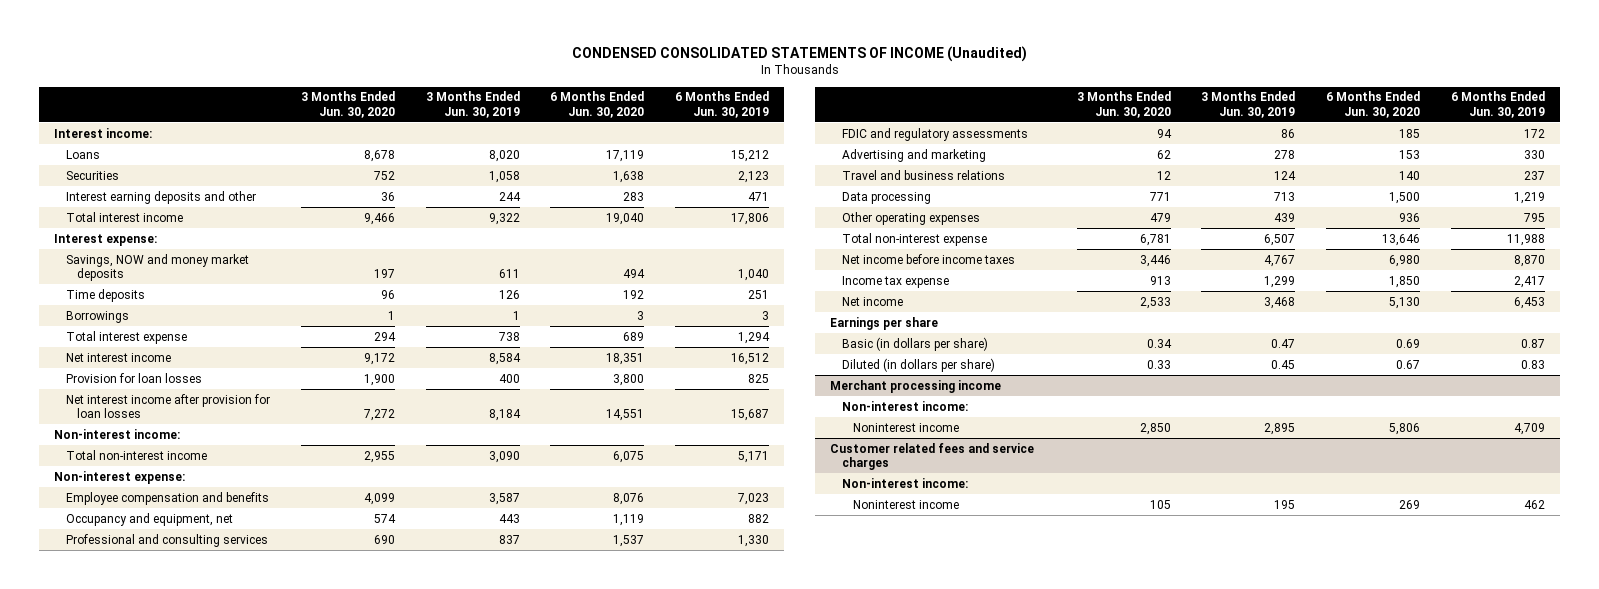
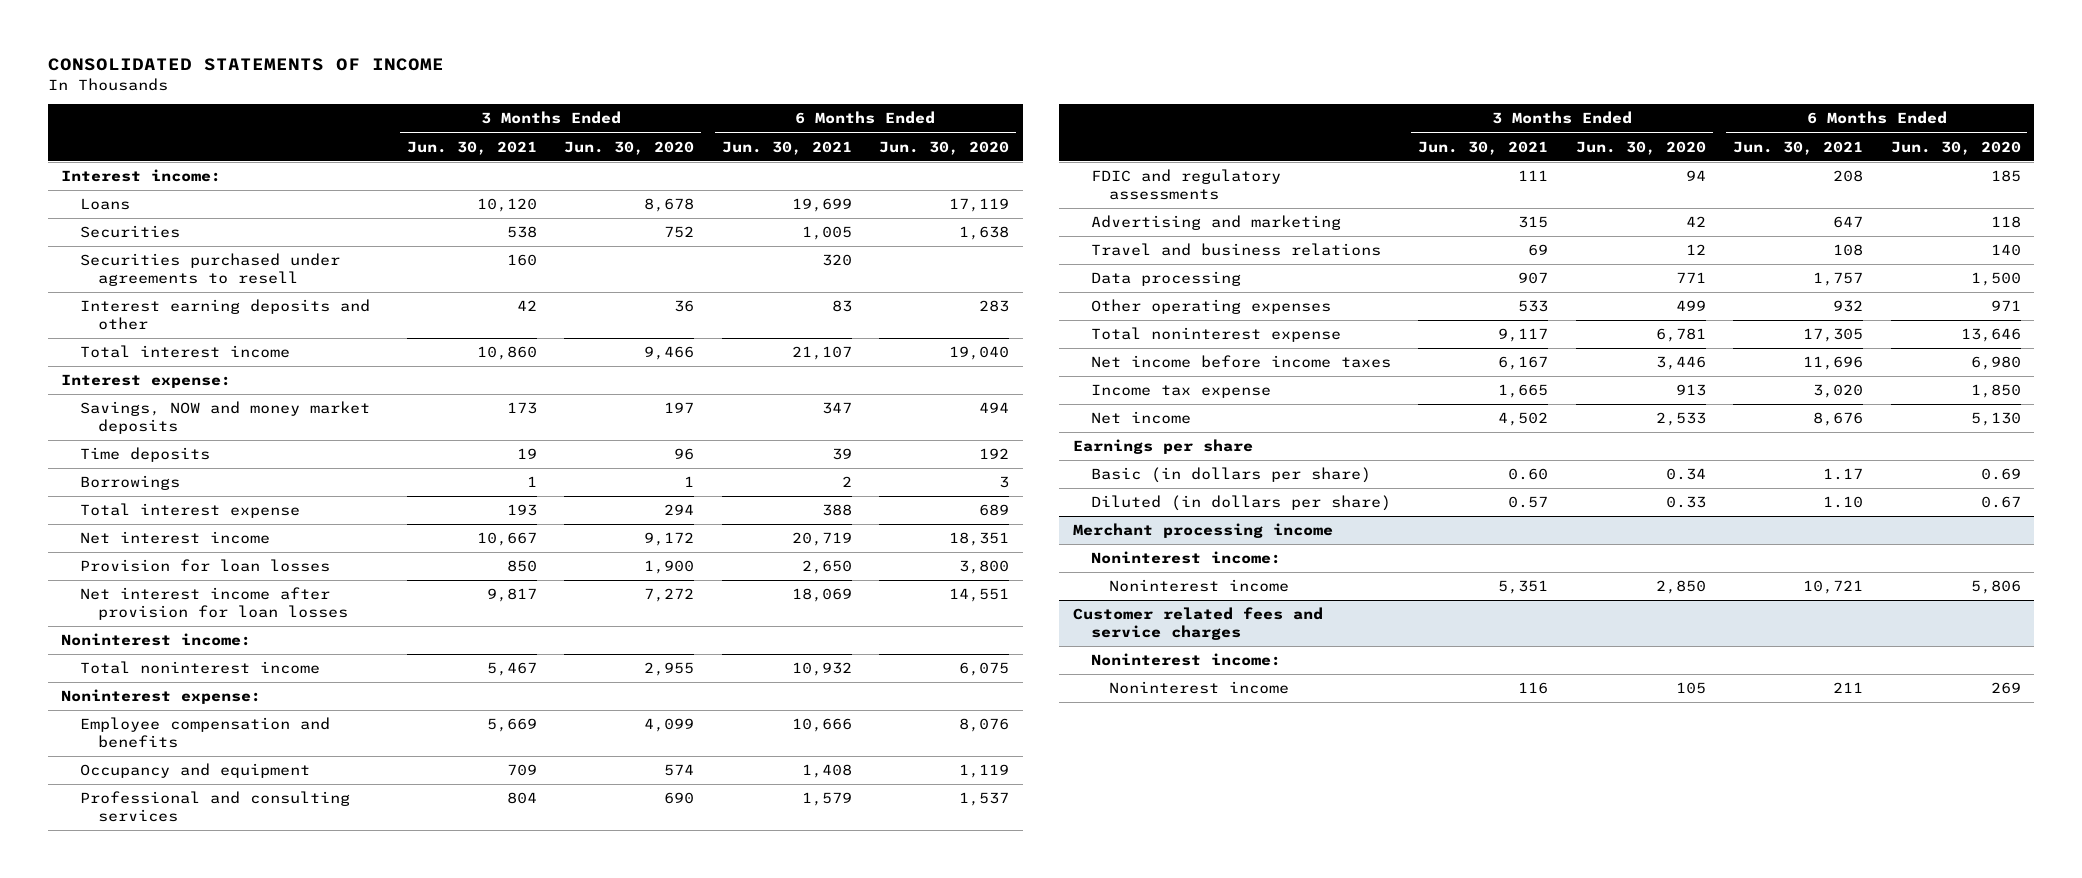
[571,45,1027,62] CONDENSED CONSOLIDATED STATEMENTS OF INCOME (Unaudited) -> [47,58,444,72] CONSOLIDATED STATEMENTS OF INCOME
[425,91,520,118] 3 Months Ended Jun. 30, 2019 -> none
[675,91,770,118] 6 Months Ended Jun. 30, 2019 -> none
none -> [406,140,537,155] Jun. 30, 2021
none -> [721,140,852,155] Jun. 30, 2021
none -> [79,253,340,287] Securities purchased under agreements to resell
[54,428,181,439] Non-interest income: -> [61,633,252,647] Noninterest income:
[65,449,207,460] Total non-interest income -> [79,661,320,675] Total noninterest income
[54,470,186,484] Non-interest expense: -> [61,689,262,705] Noninterest expense:
[65,512,233,526] Occupancy and equipment, net -> [79,763,310,779] Occupancy and equipment
[1156,149,1171,159] 62 -> [1685,216,1706,228] 42
[1399,149,1421,159] 153 -> [1990,216,2021,229] 118
[1149,212,1171,222] 479 -> [1675,300,1706,312] 499
[1399,212,1421,222] 936 -> [1990,300,2021,312] 971
[841,232,987,246] Total non-interest expense -> [1090,327,1341,343] Total noninterest expense
[841,400,968,411] Non-interest income: -> [1090,551,1281,565] Noninterest income:
[841,477,968,488] Non-interest income: -> [1090,653,1281,667] Noninterest income:

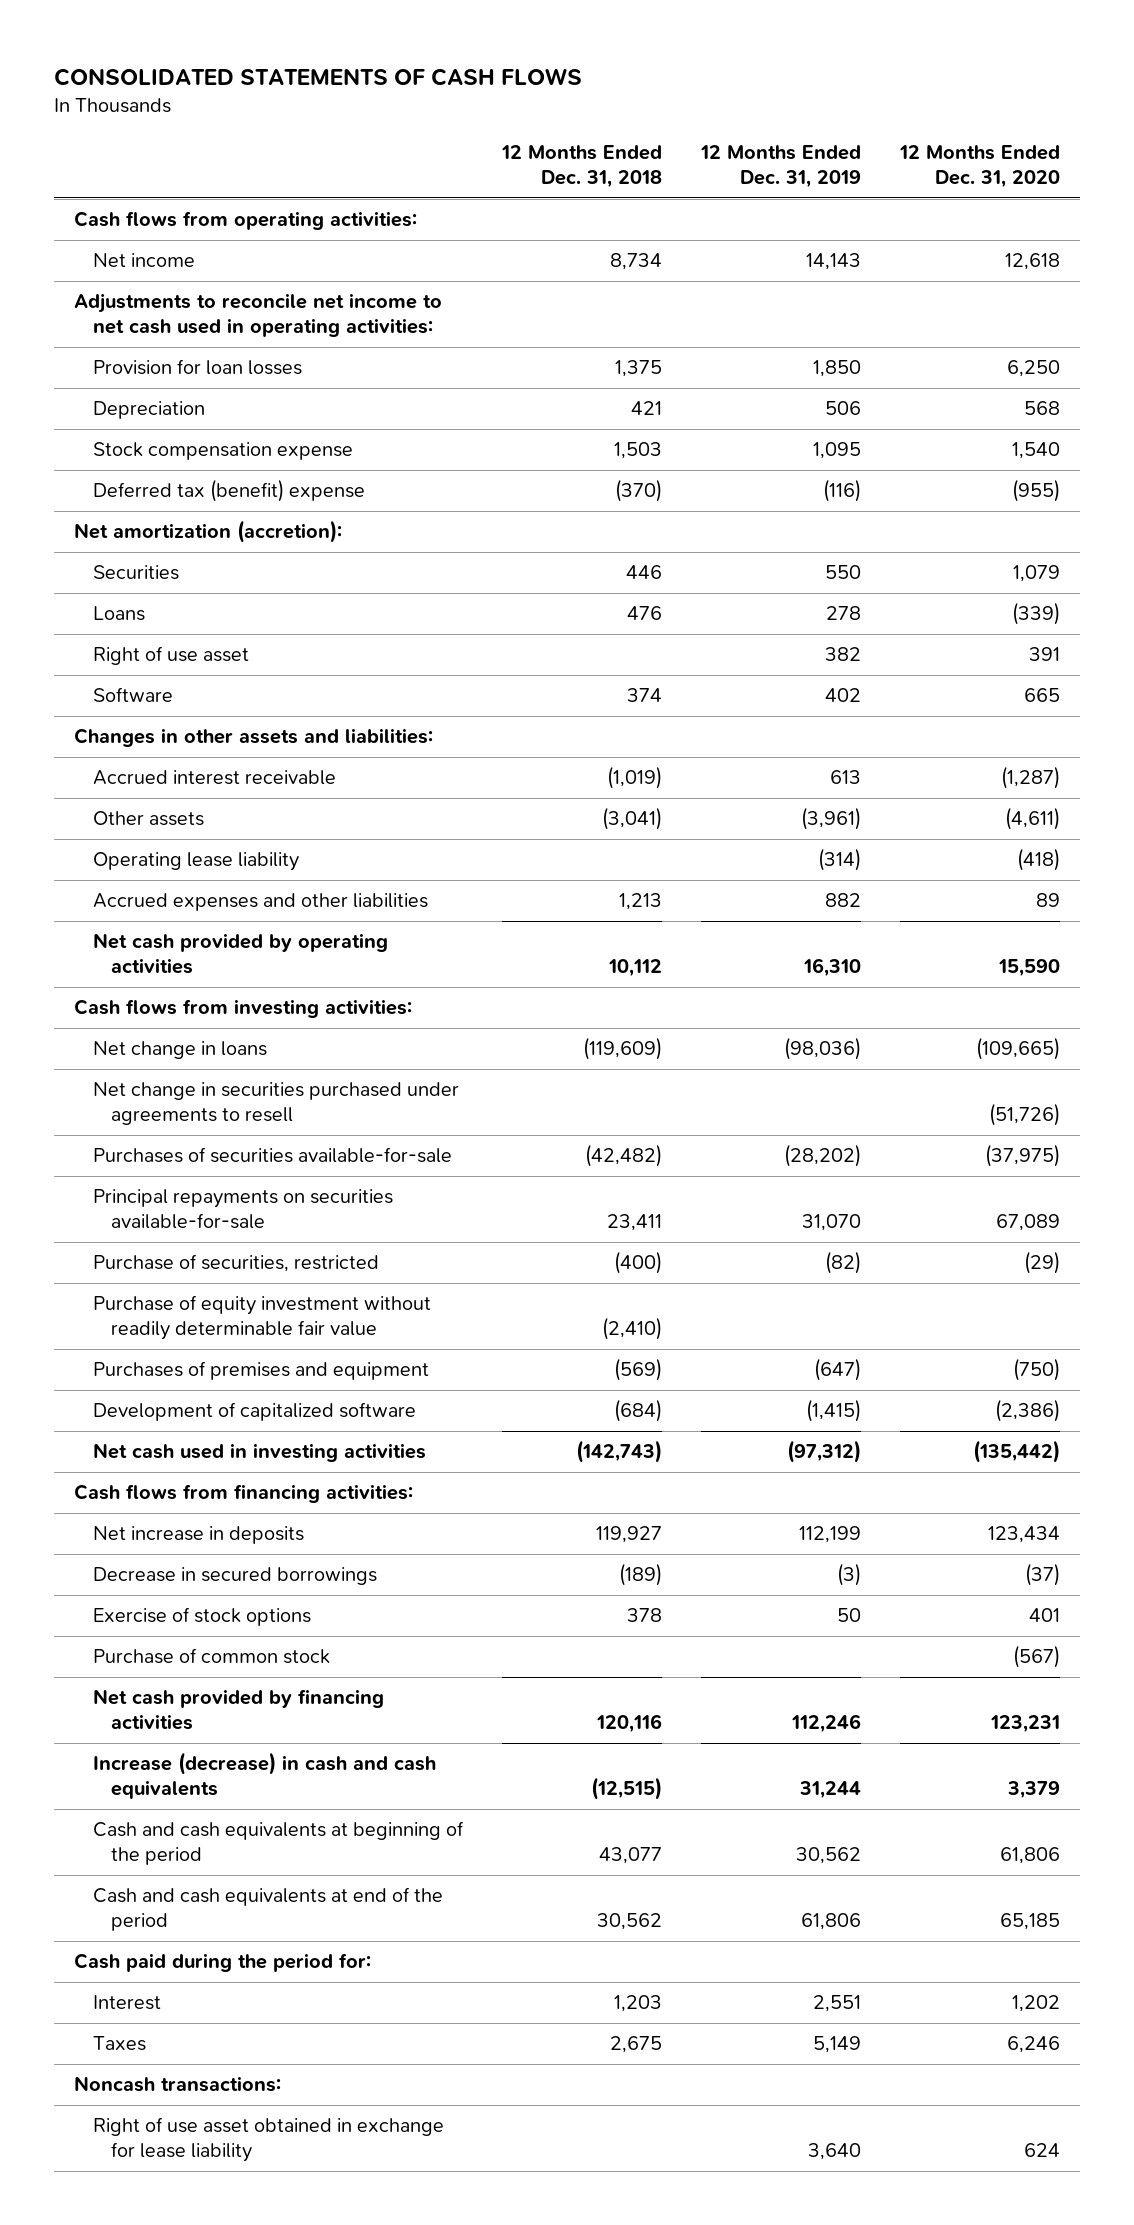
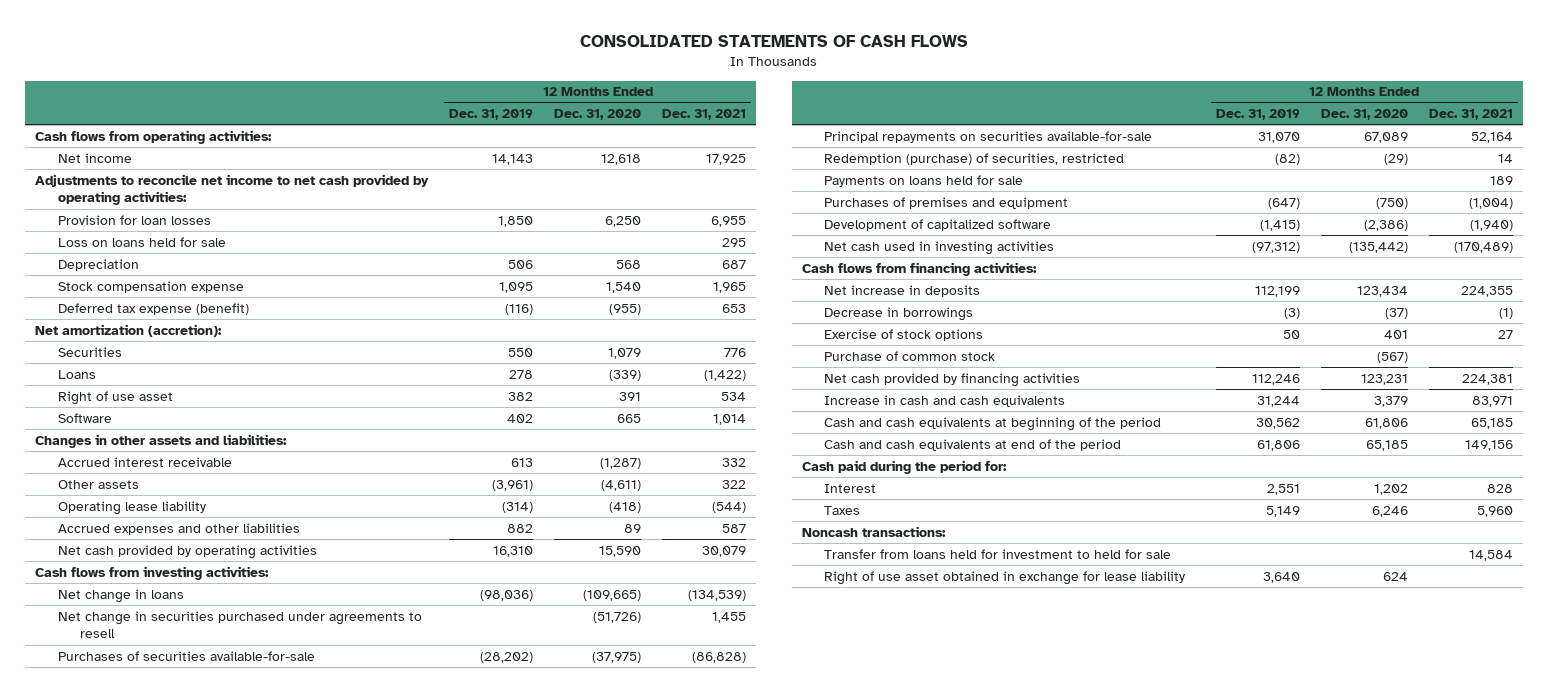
[500,144,662,189] 12 Months Ended Dec. 31, 2018 -> none
none -> [661,109,746,121] Dec. 31, 2021
[73,293,442,338] Adjustments to reconcile net income to net cash used in operating activities: -> [35,173,430,206] Adjustments to reconcile net income to net cash provided by operating activities:
none -> [57,236,226,247] Loss on loans held for sale
[92,479,365,503] Deferred tax (benefit) expense -> [57,302,249,315] Deferred tax expense (benefit)
[92,1295,431,1341] Purchase of equity investment without readily determinable fair value -> none
[92,1254,379,1273] Purchase of securities, restricted -> [824,152,1125,165] Redemption (purchase) of securities, restricted
none -> [824,174,1024,187] Payments on loans held for sale
[92,1567,377,1586] Decrease in secured borrowings -> [824,306,974,321] Decrease in borrowings
[92,1752,436,1800] Increase (decrease) in cash and cash equivalents -> [824,394,1066,407] Increase in cash and cash equivalents
none -> [824,548,1172,559] Transfer from loans held for investment to held for sale

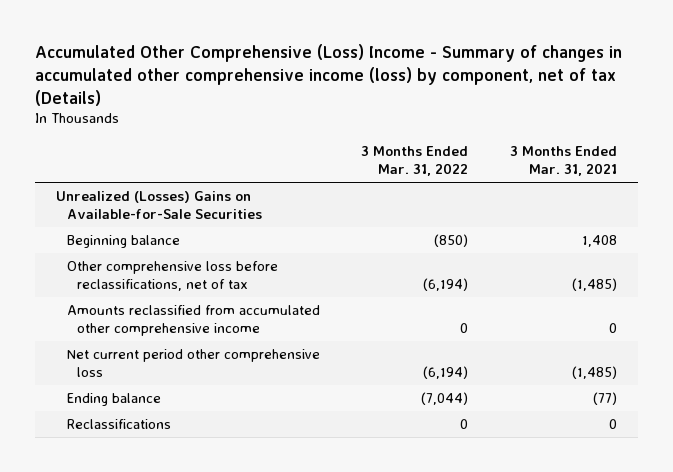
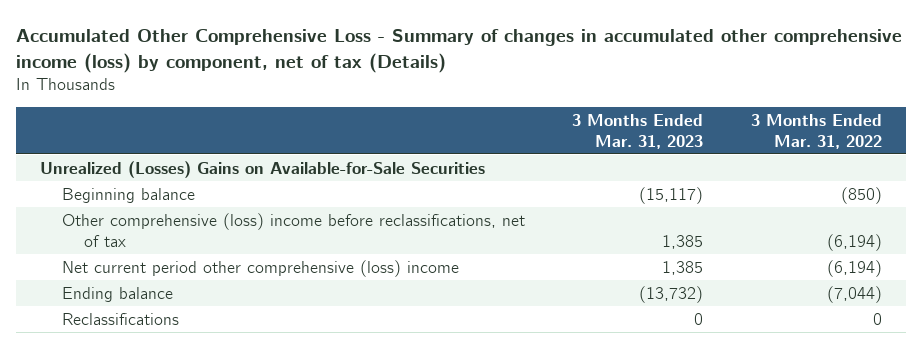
[35,43,623,106] Accumulated Other Comprehensive (Loss) Income - Summary of changes in accumulated other comprehensive income (loss) by component, net of tax (Details) -> [16,29,903,73] Accumulated Other Comprehensive Loss - Summary of changes in accumulated other comprehensive income (loss) by component, net of tax (Details)
[509,146,617,177] 3 Months Ended Mar. 31, 2021 -> none
none -> [572,113,704,149] 3 Months Ended Mar. 31, 2023
[66,305,320,337] Amounts reclassified from accumulated other comprehensive income -> none
[66,261,278,292] Other comprehensive loss before reclassifications, net of tax -> [61,212,525,247] Other comprehensive (loss) income before reclassifications, net of tax
[66,349,320,378] Net current period other comprehensive loss -> [61,259,459,277] Net current period other comprehensive (loss) income

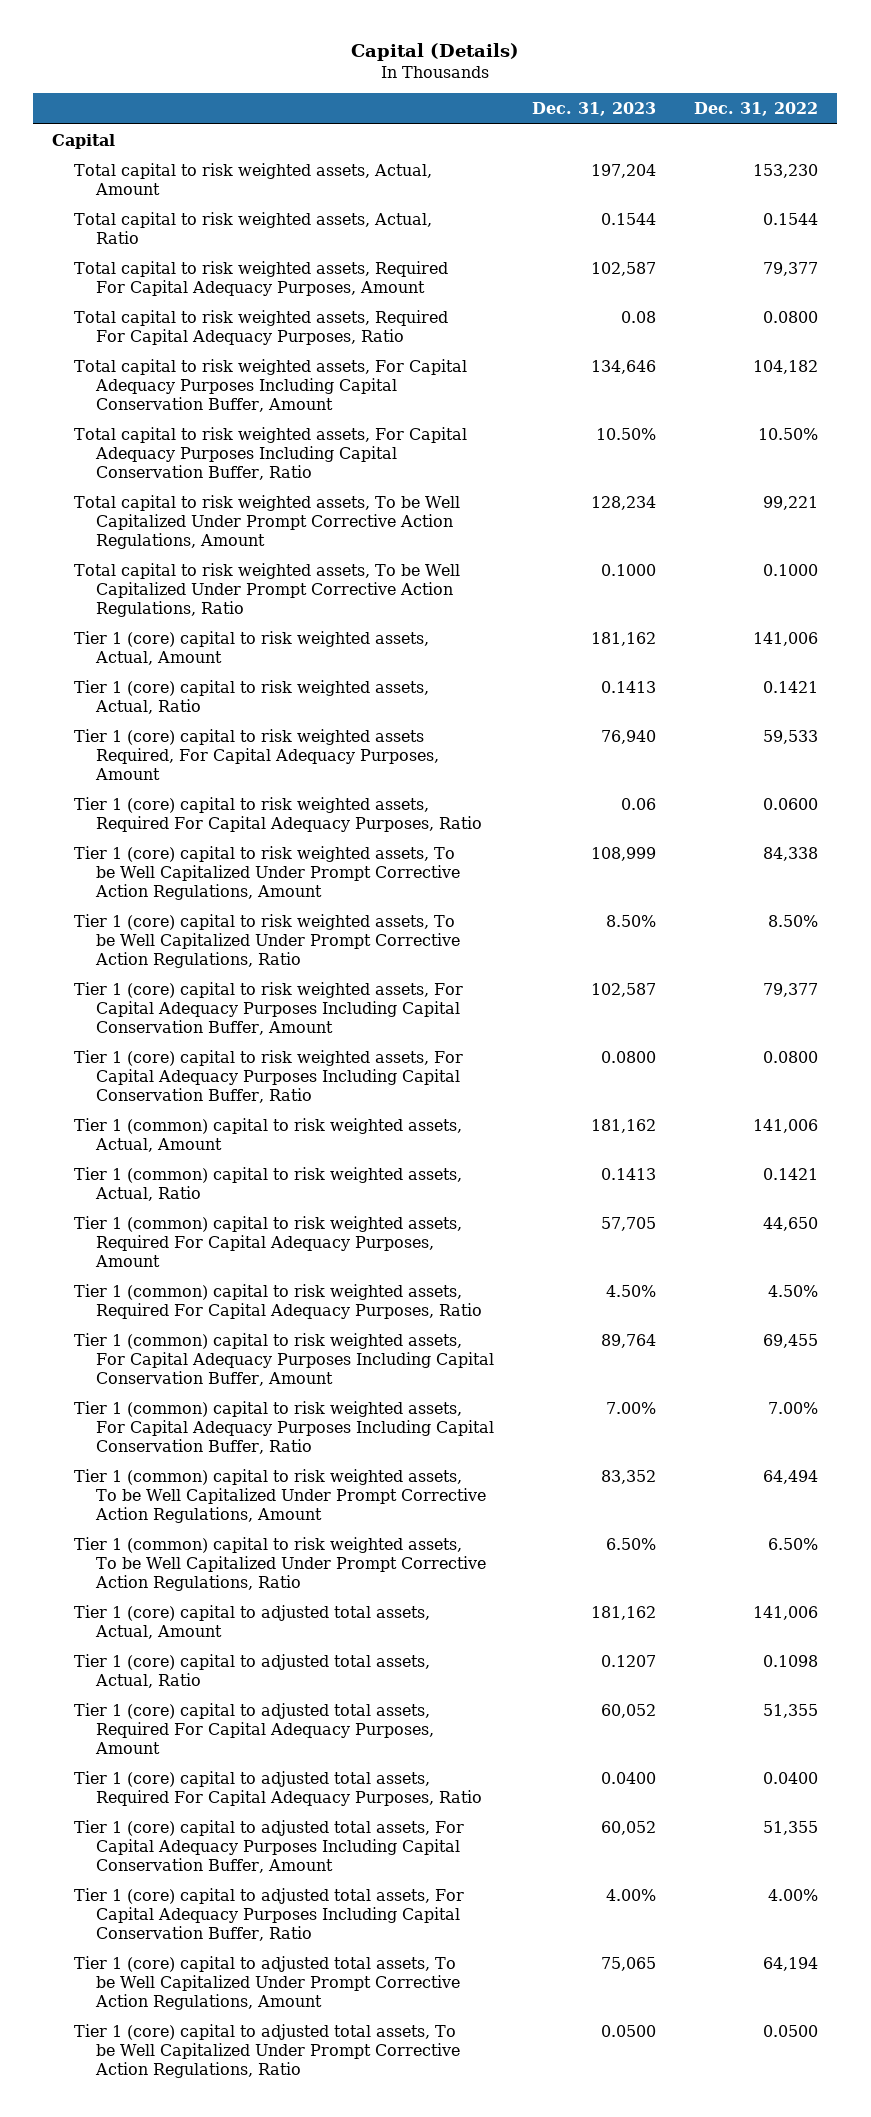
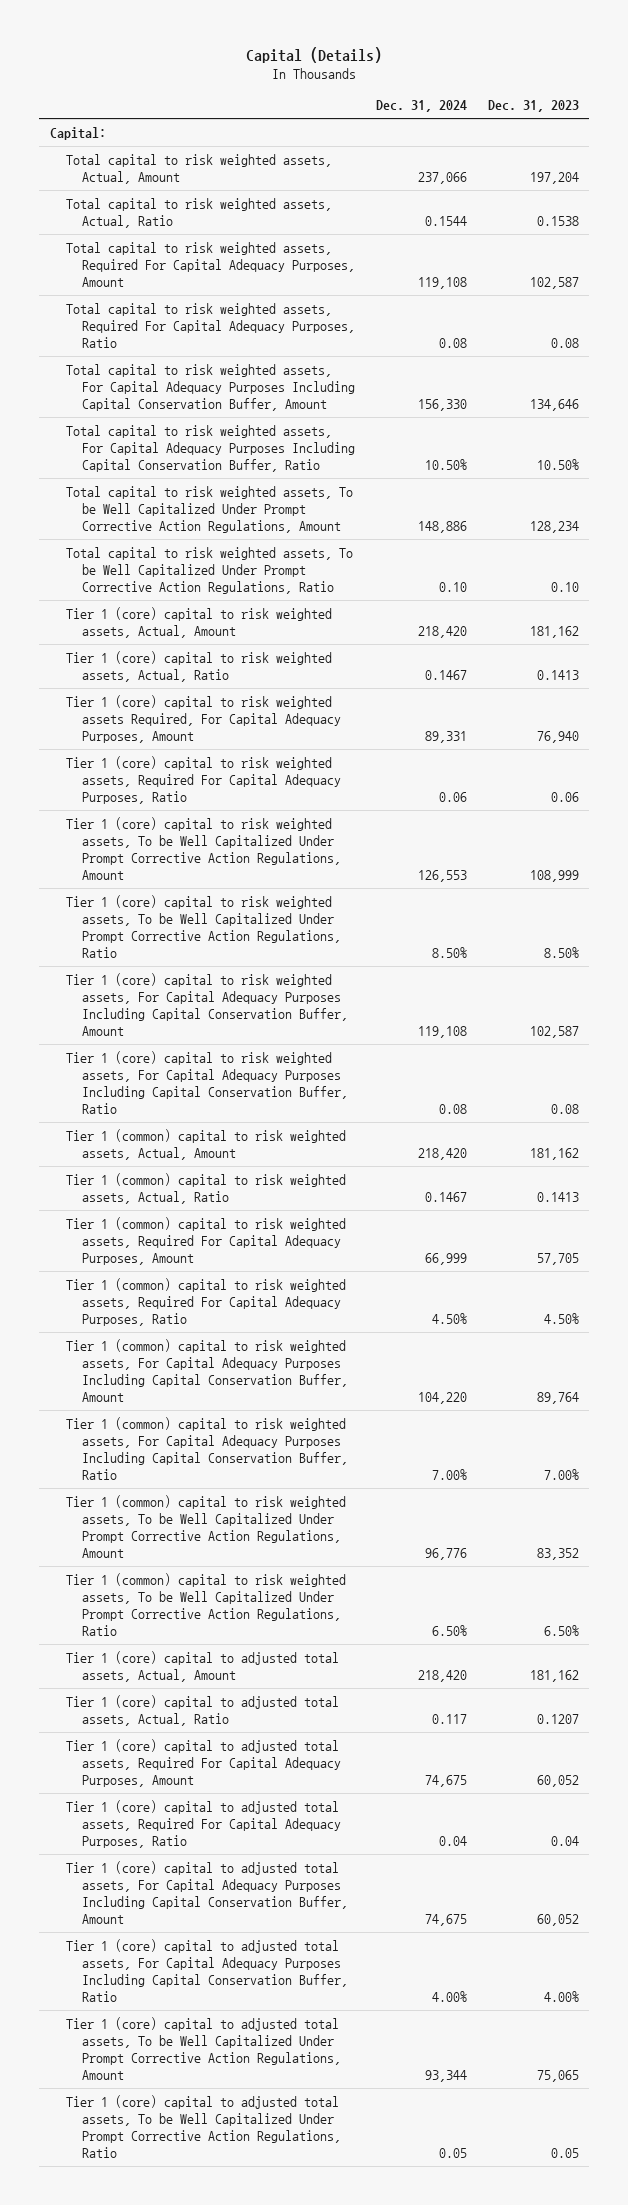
[694,102,819,117] Dec. 31, 2022 -> none
none -> [376,99,468,112] Dec. 31, 2024
[52,133,116,149] Capital -> [49,126,106,140] Capital:
[601,212,657,225] 0.1544 -> [536,215,579,226] 0.1538
[601,563,657,576] 0.1000 -> [550,581,579,592] 0.10
[601,1050,657,1063] 0.0800 -> [550,1103,579,1114] 0.08
[601,1771,657,1784] 0.0400 -> [550,1835,579,1846] 0.04
[601,2024,657,2037] 0.0500 -> [550,2147,579,2158] 0.05

